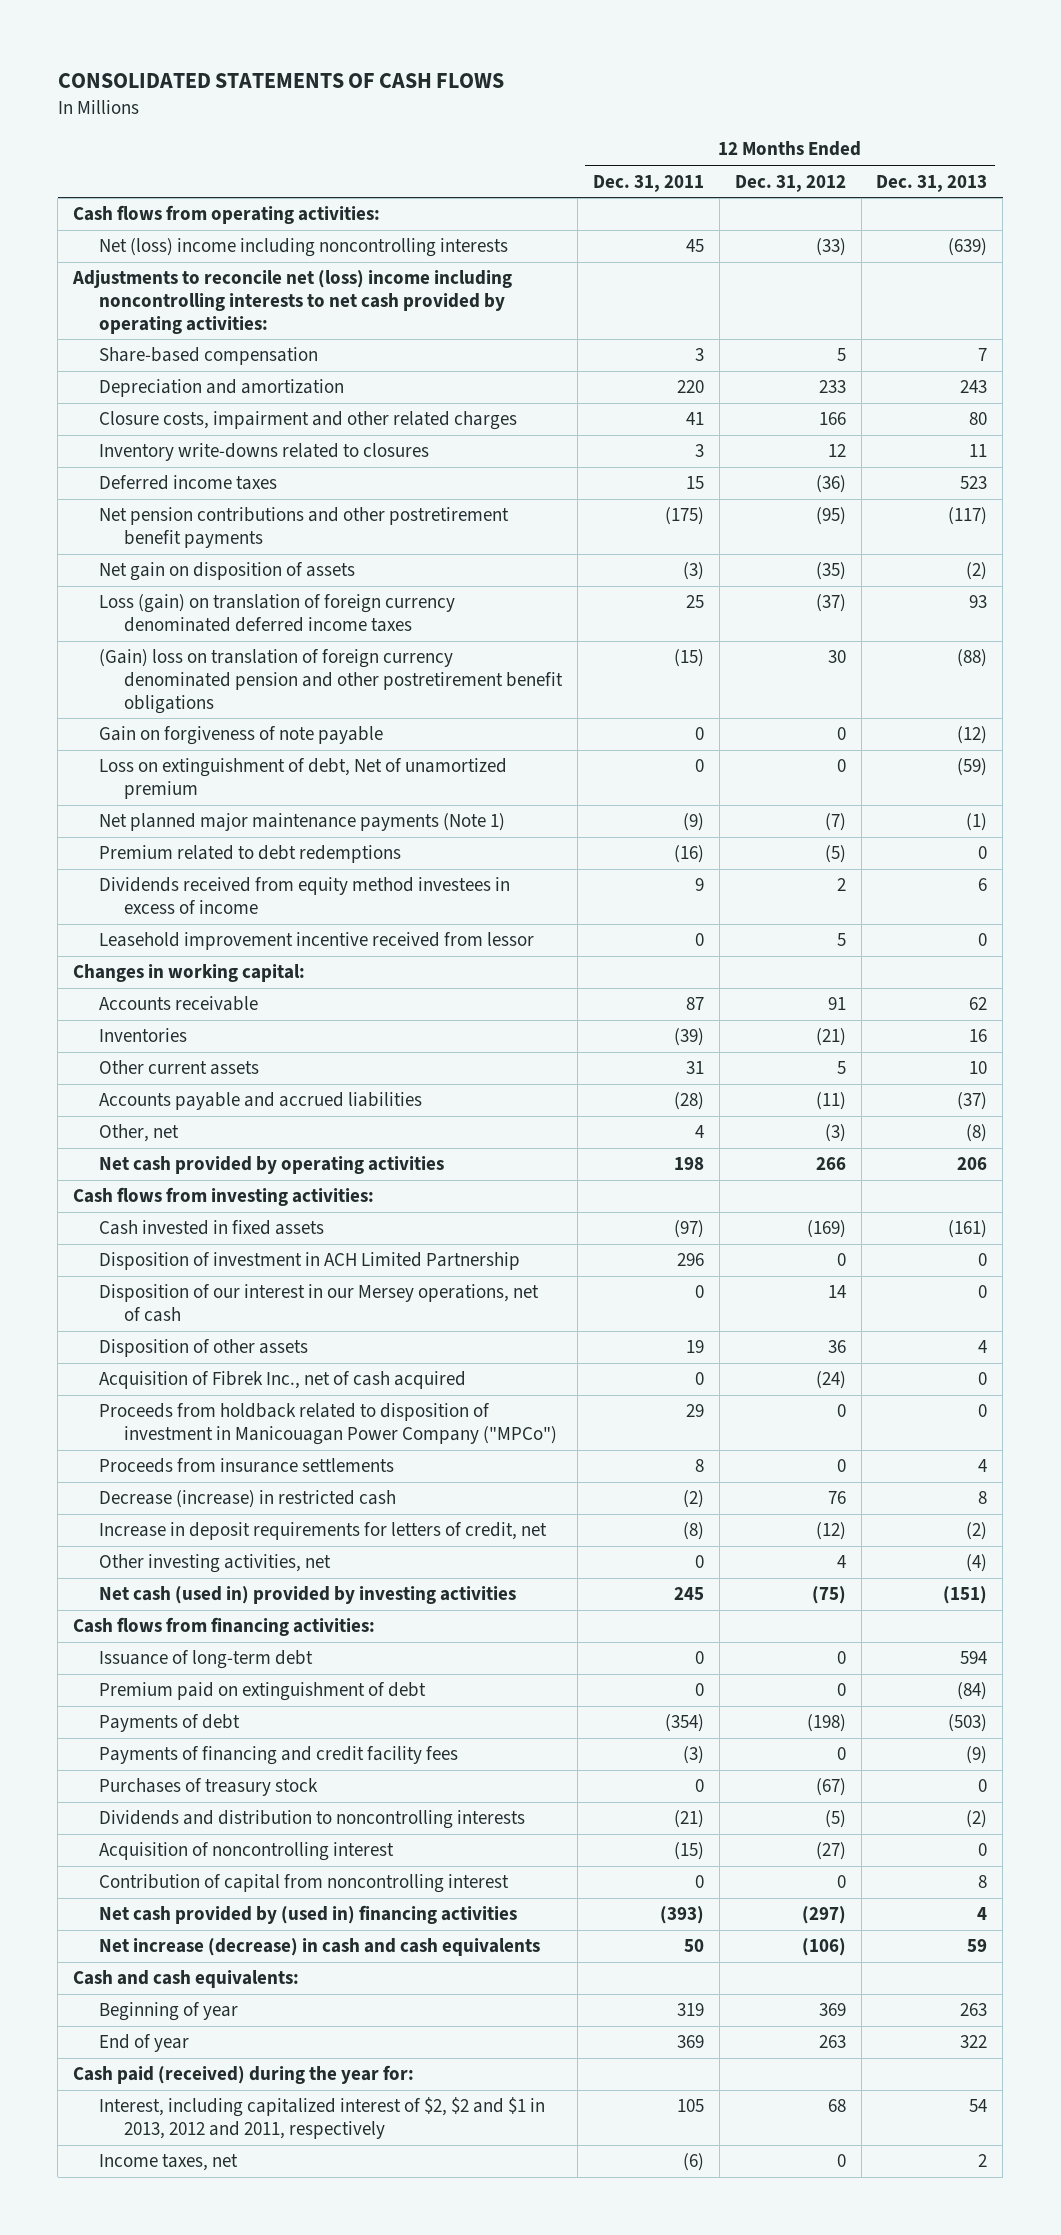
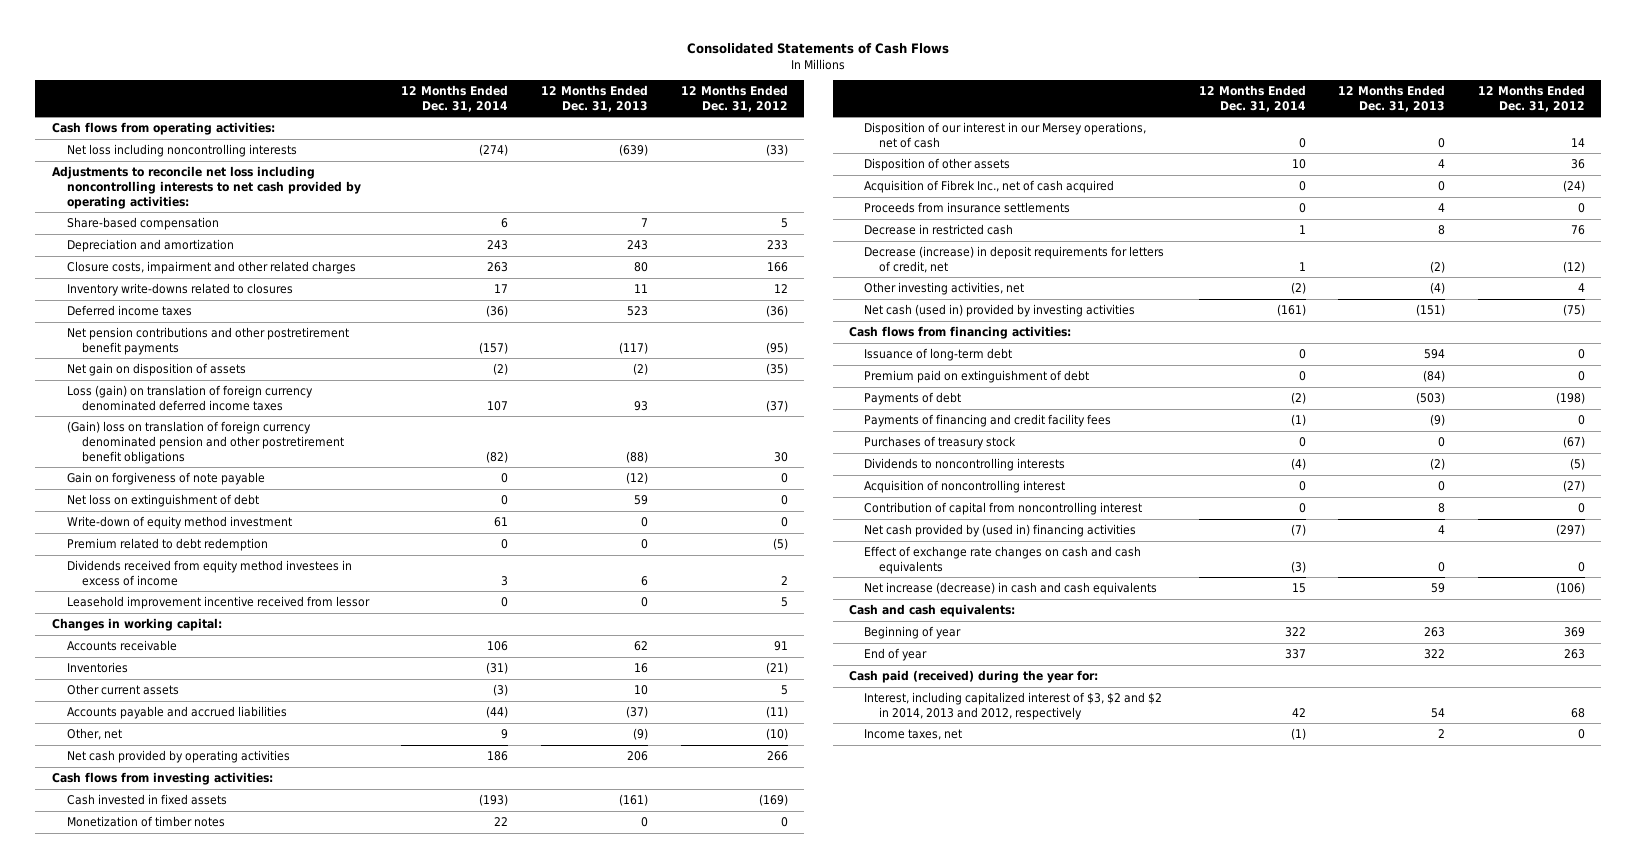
[57,72,504,88] CONSOLIDATED STATEMENTS OF CASH FLOWS -> [687,43,950,55] Consolidated Statements of Cash Flows
[593,174,705,192] Dec. 31, 2011 -> none
none -> [401,84,509,112] 12 Months Ended Dec. 31, 2014
[98,238,508,258] Net (loss) income including noncontrolling interests -> [66,143,297,157] Net loss including noncontrolling interests
[72,270,513,334] Adjustments to reconcile net (loss) income including noncontrolling interests to net cash provided by operating activities: -> [51,165,361,209] Adjustments to reconcile net loss including noncontrolling interests to net cash provided by operating activities:
[98,813,505,832] Net planned major maintenance payments (Note 1) -> none
[98,758,507,800] Loss on extinguishment of debt, Net of unamortized premium -> [66,493,259,507] Net loss on extinguishment of debt
[957,758,988,777] (59) -> [634,494,649,505] 59
none -> [66,515,292,529] Write-down of equity method investment
[98,845,401,864] Premium related to debt redemptions -> [66,537,268,551] Premium related to debt redemption
[824,1124,846,1143] (3) -> [765,727,788,740] (10)
[966,1124,988,1143] (8) -> [633,727,649,740] (9)
[98,1252,520,1271] Disposition of investment in ACH Limited Partnership -> none
none -> [66,815,225,827] Monetization of timber notes
[98,1403,558,1446] Proceeds from holdback related to disposition of investment in Manicouagan Power Company ("MPCo") -> none
[98,1490,396,1509] Decrease (increase) in restricted cash -> [864,223,1014,235] Decrease in restricted cash
[98,1522,547,1541] Increase in deposit requirements for letters of credit, net -> [864,245,1165,273] Decrease (increase) in deposit requirements for letters of credit, net
[98,1810,525,1830] Dividends and distribution to noncontrolling interests -> [864,457,1066,471] Dividends to noncontrolling interests
none -> [864,545,1142,574] Effect of exchange rate changes on cash and cash equivalents
[98,2097,545,2140] Interest, including capitalized interest of $2, $2 and $1 in 2013, 2012 and 2011, respectively -> [864,691,1163,720] Interest, including capitalized interest of $3, $2 and $2 in 2014, 2013 and 2012, respectively

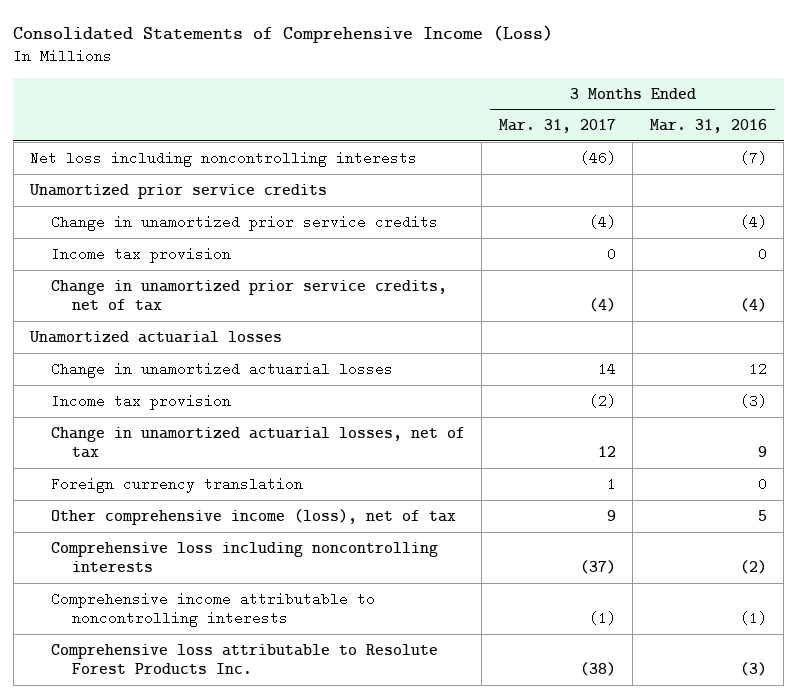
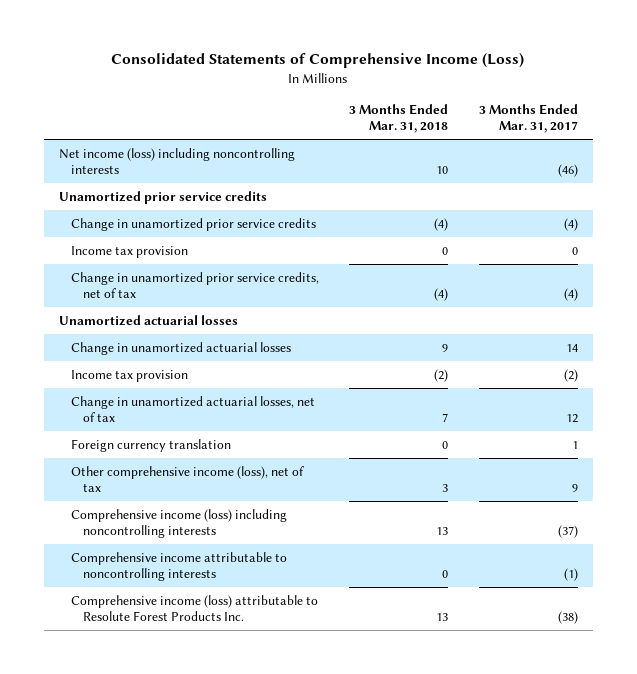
[649,119,767,134] Mar. 31, 2016 -> none
none -> [349,103,449,134] 3 Months Ended Mar. 31, 2018
[30,150,418,167] Net loss including noncontrolling interests -> [58,147,295,175] Net income (loss) including noncontrolling interests
[50,541,438,573] Comprehensive loss including noncontrolling interests -> [70,508,287,539] Comprehensive income (loss) including noncontrolling interests
[50,643,438,675] Comprehensive loss attributable to Resolute Forest Products Inc. -> [70,594,318,622] Comprehensive income (loss) attributable to Resolute Forest Products Inc.

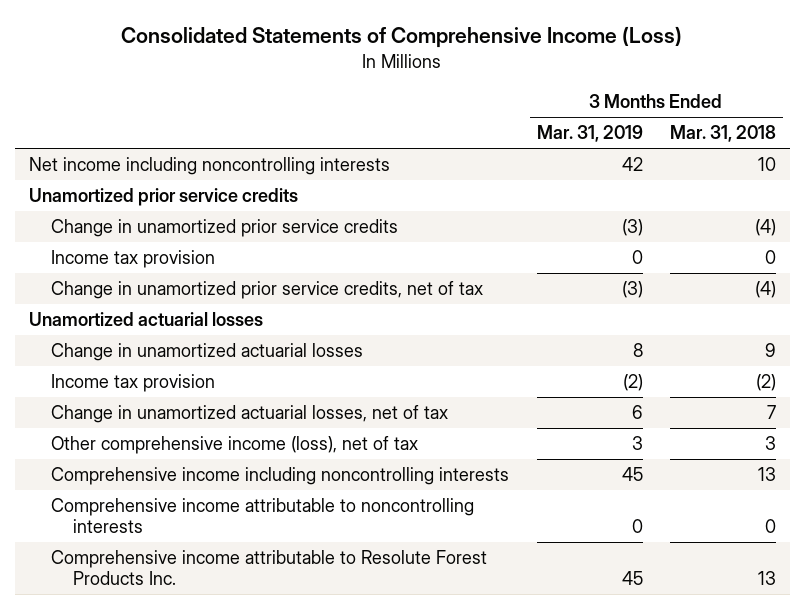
[479,103,579,134] 3 Months Ended Mar. 31, 2017 -> none
none -> [536,125,643,143] Mar. 31, 2019
[58,147,295,175] Net income (loss) including noncontrolling interests -> [28,157,390,176] Net income including noncontrolling interests
[70,438,231,452] Foreign currency translation -> none
[70,508,287,539] Comprehensive income (loss) including noncontrolling interests -> [50,467,509,486] Comprehensive income including noncontrolling interests
[70,594,318,622] Comprehensive income (loss) attributable to Resolute Forest Products Inc. -> [50,550,487,586] Comprehensive income attributable to Resolute Forest Products Inc.

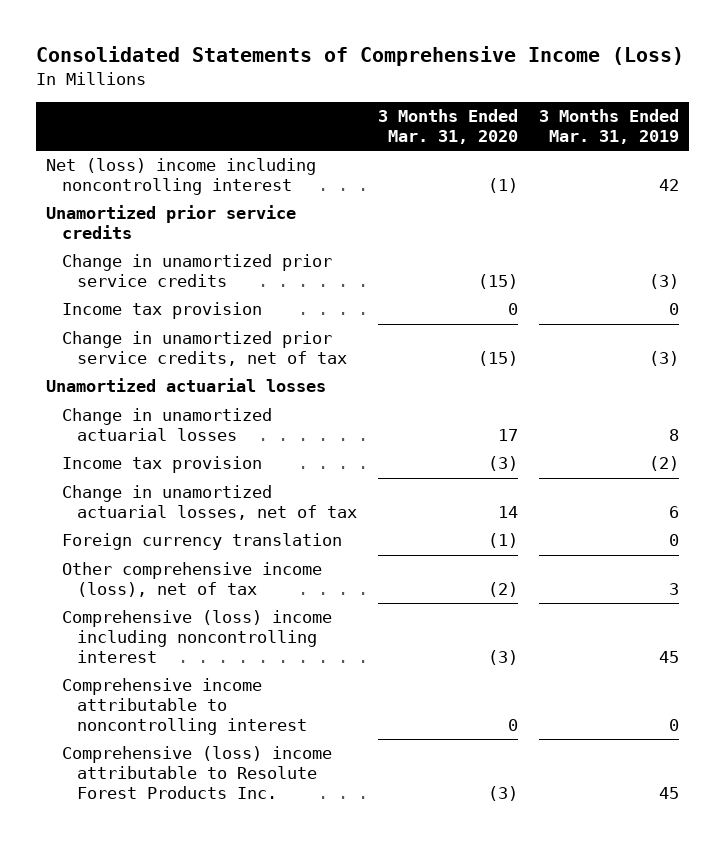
[670,125,777,143] Mar. 31, 2018 -> none
none -> [378,109,519,144] 3 Months Ended Mar. 31, 2020
[28,157,390,176] Net income including noncontrolling interests -> [46,158,317,196] Net (loss) income including noncontrolling interest
none -> [61,533,342,551] Foreign currency translation
[50,467,509,486] Comprehensive income including noncontrolling interests -> [61,610,332,663] Comprehensive (loss) income including noncontrolling interest
[50,498,474,534] Comprehensive income attributable to noncontrolling interests -> [61,678,308,735] Comprehensive income attributable to noncontrolling interest
[50,550,487,586] Comprehensive income attributable to Resolute Forest Products Inc. -> [61,746,332,799] Comprehensive (loss) income attributable to Resolute Forest Products Inc.

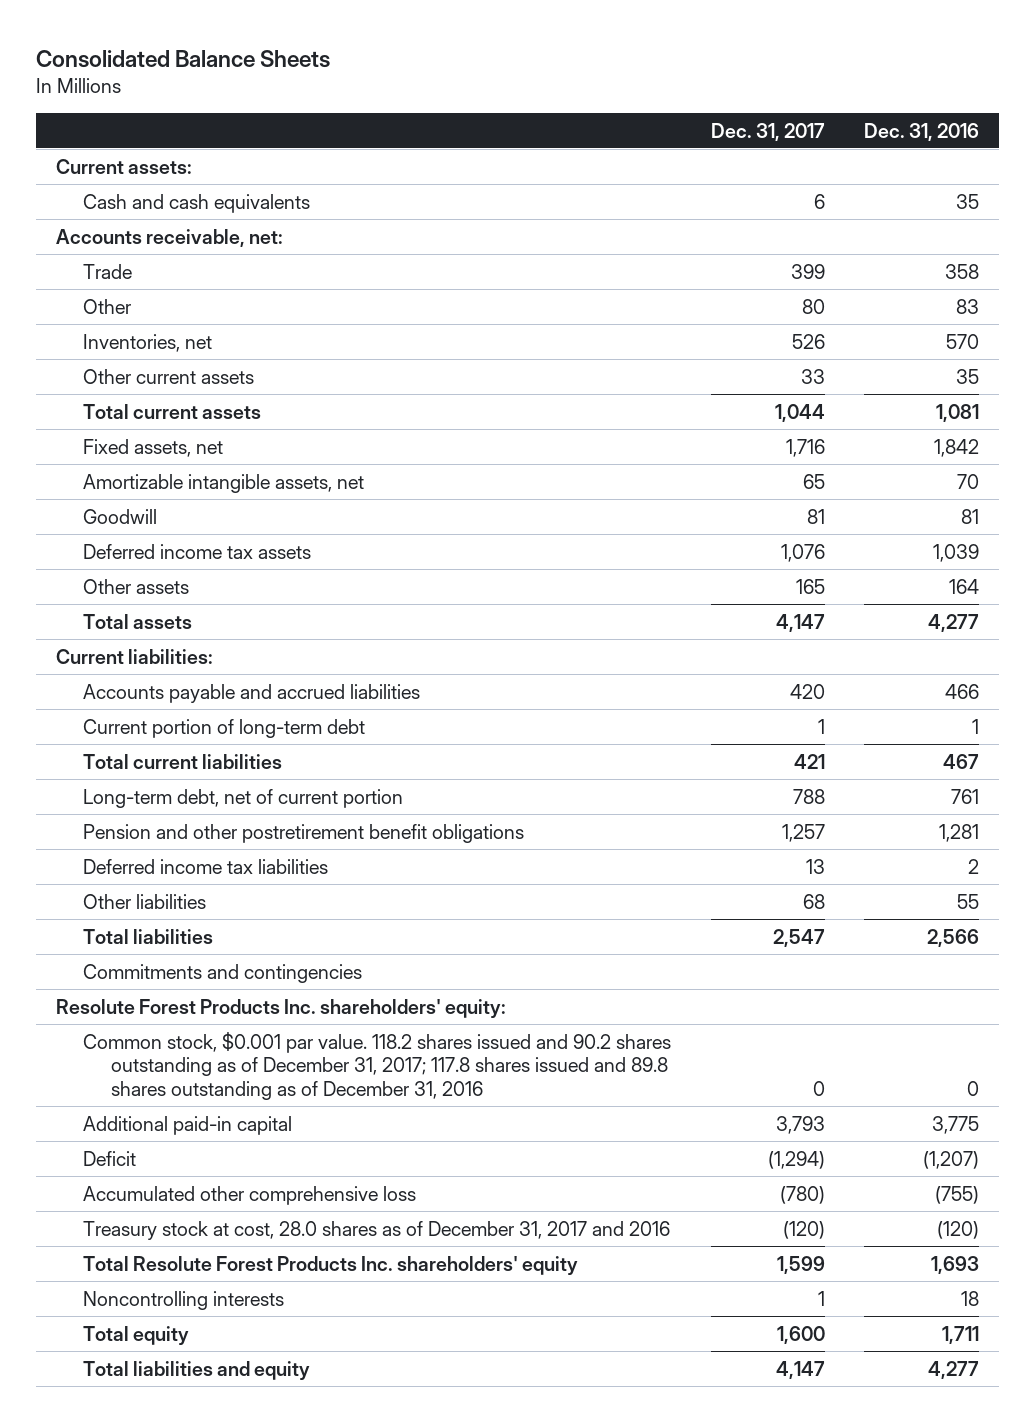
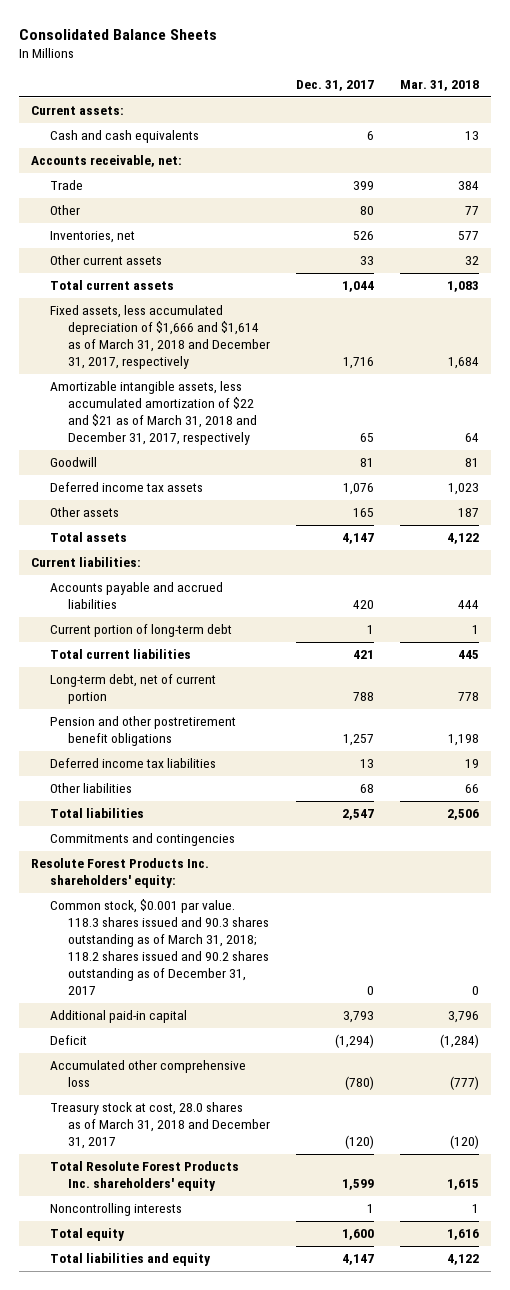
[864,122,980,141] Dec. 31, 2016 -> none
none -> [399,80,479,92] Mar. 31, 2018
[83,438,224,457] Fixed assets, net -> [49,305,271,370] Fixed assets, less accumulated depreciation of $1,666 and $1,614 as of March 31, 2018 and December 31, 2017, respectively
[83,473,365,493] Amortizable intangible assets, net -> [49,381,258,446] Amortizable intangible assets, less accumulated amortization of $22 and $21 as of March 31, 2018 and December 31, 2017, respectively
[83,1031,672,1101] Common stock, $0.001 par value. 118.2 shares issued and 90.2 shares outstanding as of December 31, 2017; 117.8 shares issued and 89.8 shares outstanding as of December 31, 2016 -> [49,899,270,996] Common stock, $0.001 par value. 118.3 shares issued and 90.3 shares outstanding as of March 31, 2018; 118.2 shares issued and 90.2 shares outstanding as of December 31, 2017
[83,1220,671,1240] Treasury stock at cost, 28.0 shares as of December 31, 2017 and 2016 -> [49,1102,271,1150] Treasury stock at cost, 28.0 shares as of March 31, 2018 and December 31, 2017

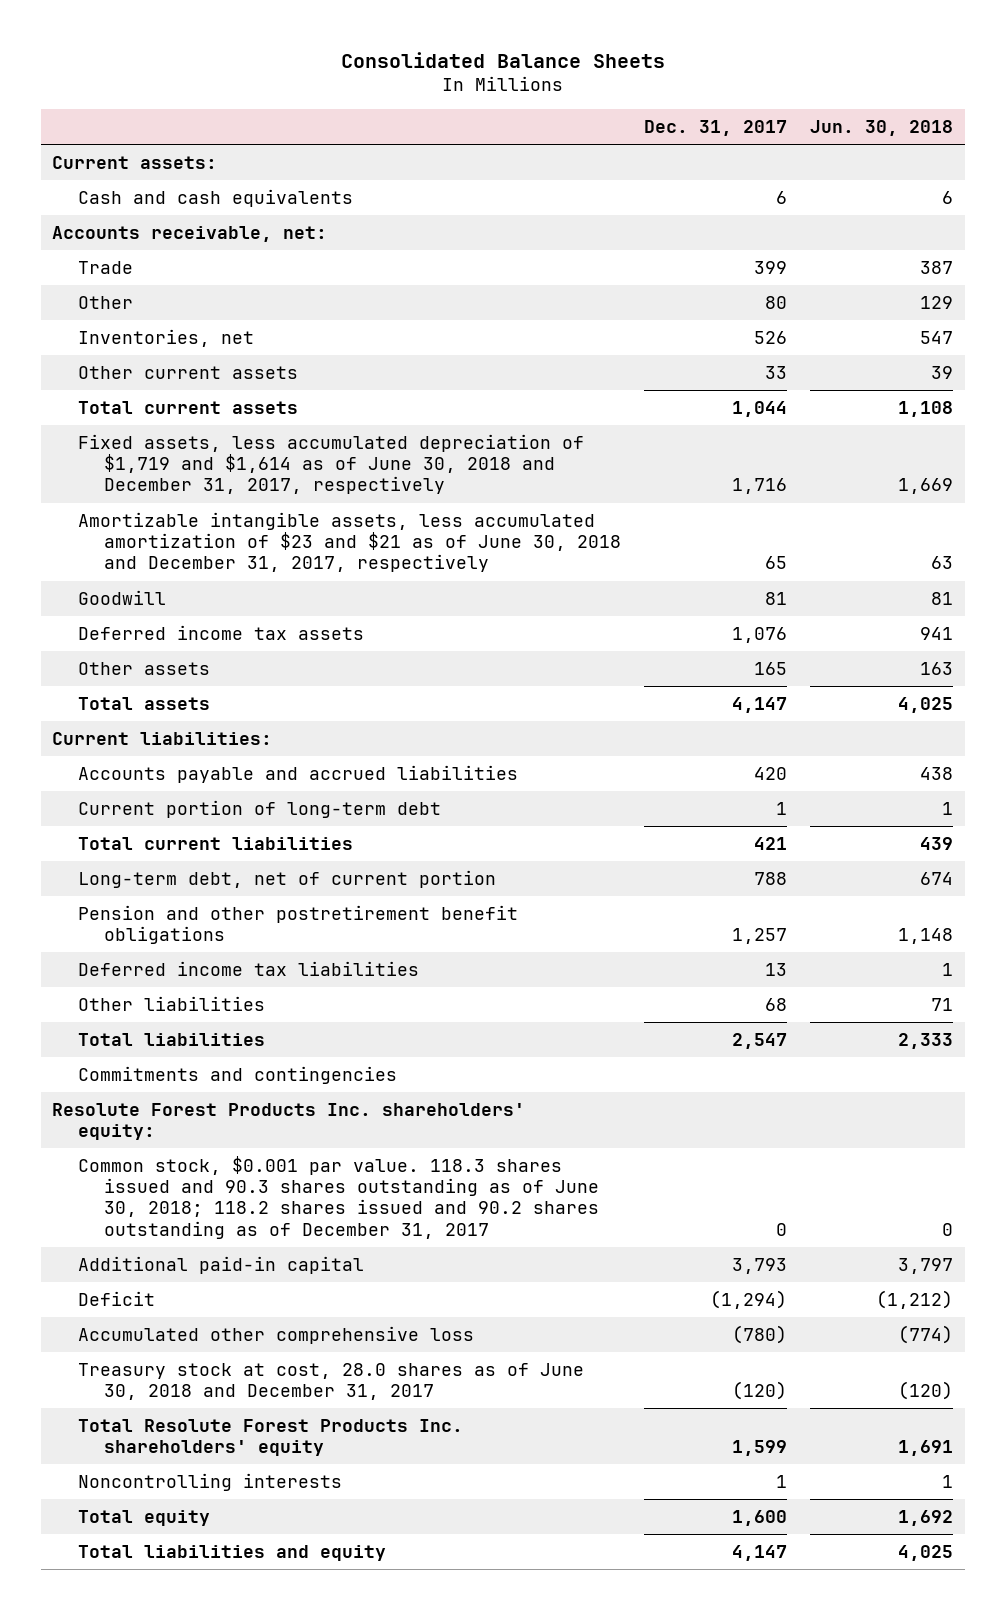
[399,80,479,92] Mar. 31, 2018 -> none
none -> [810,120,954,137] Jun. 30, 2018
[49,305,271,370] Fixed assets, less accumulated depreciation of $1,666 and $1,614 as of March 31, 2018 and December 31, 2017, respectively -> [77,433,584,495] Fixed assets, less accumulated depreciation of $1,719 and $1,614 as of June 30, 2018 and December 31, 2017, respectively
[49,381,258,446] Amortizable intangible assets, less accumulated amortization of $22 and $21 as of March 31, 2018 and December 31, 2017, respectively -> [77,511,621,573] Amortizable intangible assets, less accumulated amortization of $23 and $21 as of June 30, 2018 and December 31, 2017, respectively
[49,899,270,996] Common stock, $0.001 par value. 118.3 shares issued and 90.3 shares outstanding as of March 31, 2018; 118.2 shares issued and 90.2 shares outstanding as of December 31, 2017 -> [77,1155,599,1239] Common stock, $0.001 par value. 118.3 shares issued and 90.3 shares outstanding as of June 30, 2018; 118.2 shares issued and 90.2 shares outstanding as of December 31, 2017
[49,1102,271,1150] Treasury stock at cost, 28.0 shares as of March 31, 2018 and December 31, 2017 -> [77,1362,584,1401] Treasury stock at cost, 28.0 shares as of June 30, 2018 and December 31, 2017

